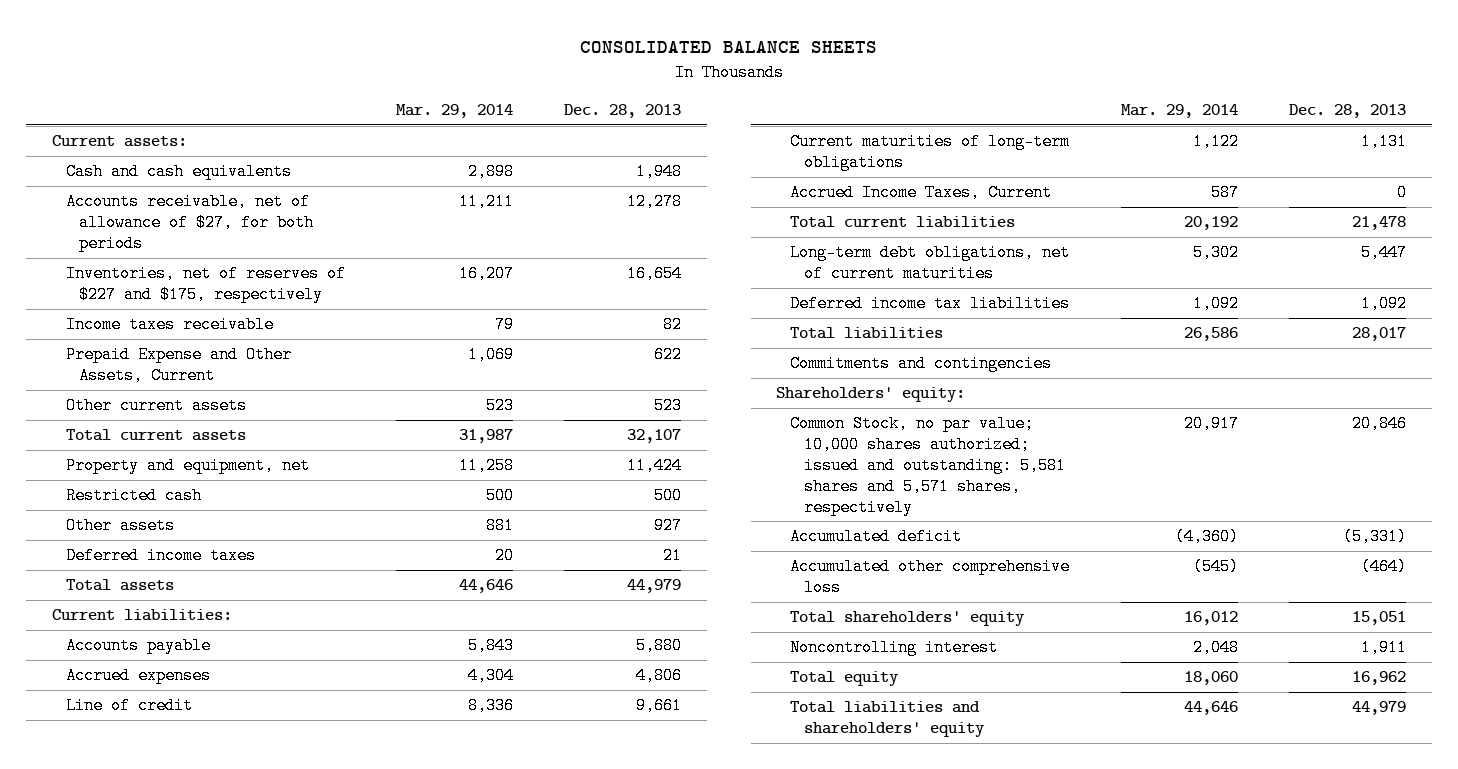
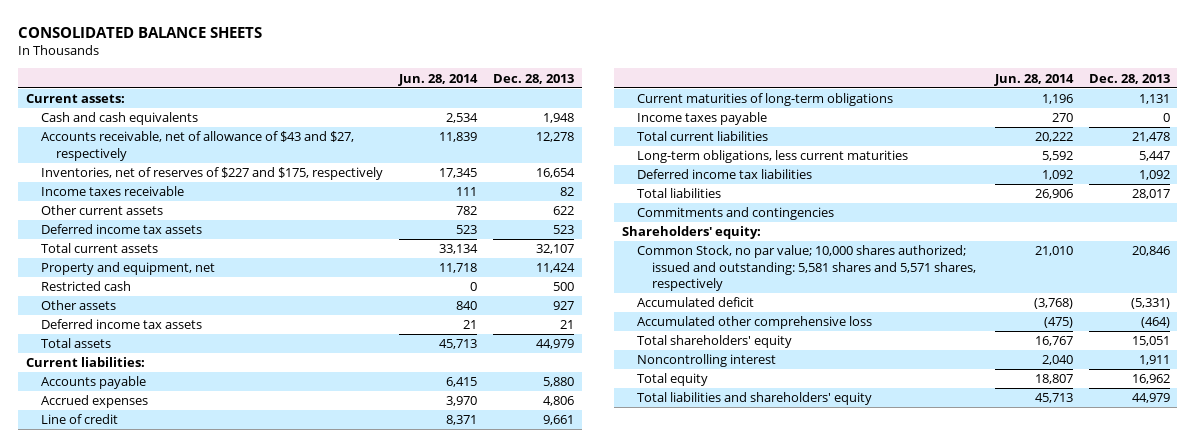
[395,104,513,119] Mar. 29, 2014 -> none
none -> [397,73,478,86] Jun. 28, 2014
[65,193,315,253] Accounts receivable, net of allowance of $27, for both periods -> [41,131,355,161] Accounts receivable, net of allowance of $43 and $27, respectively
[65,346,292,385] Prepaid Expense and Other Assets, Current -> [41,205,164,216] Other current assets
[65,397,247,415] Other current assets -> [41,224,203,235] Deferred income tax assets
[65,547,256,565] Deferred income taxes -> [41,319,203,330] Deferred income tax assets
[790,184,1053,202] Accrued Income Taxes, Current -> [636,112,767,126] Income taxes payable
[790,244,1071,283] Long-term debt obligations, net of current maturities -> [636,150,908,164] Long-term obligations, less current maturities

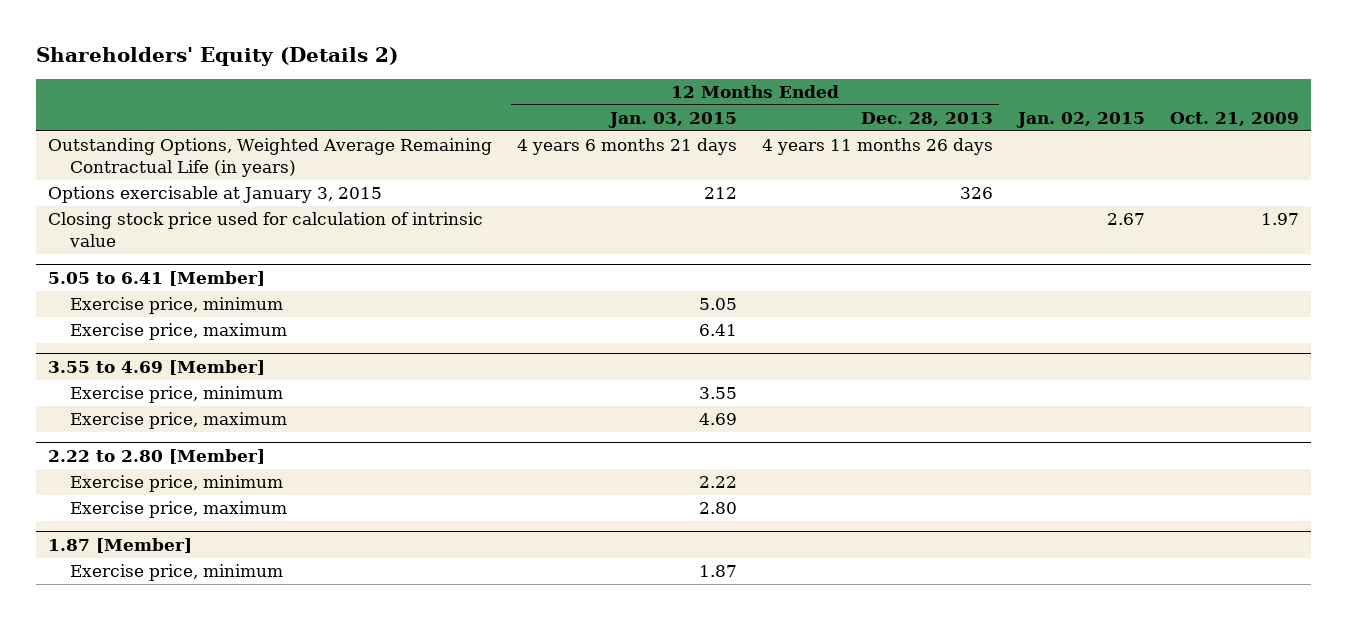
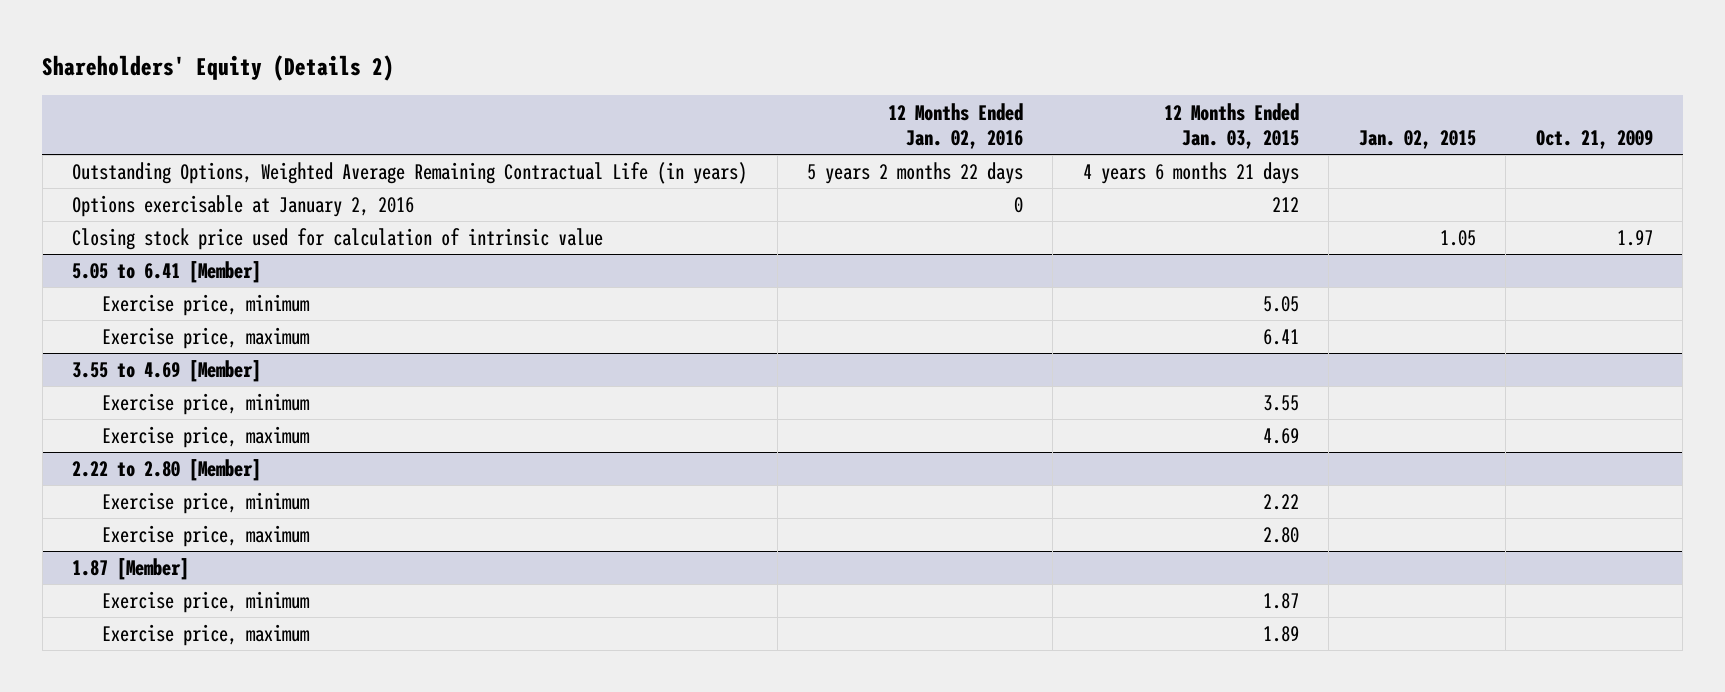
[861,112,994,127] Dec. 28, 2013 -> none
none -> [888,102,1024,149] 12 Months Ended Jan. 02, 2016
[48,186,383,204] Options exercisable at January 3, 2015 -> [72,195,415,218] Options exercisable at January 2, 2016
[1106,213,1145,226] 2.67 -> [1439,230,1476,247] 1.05
none -> [102,624,311,647] Exercise price, maximum

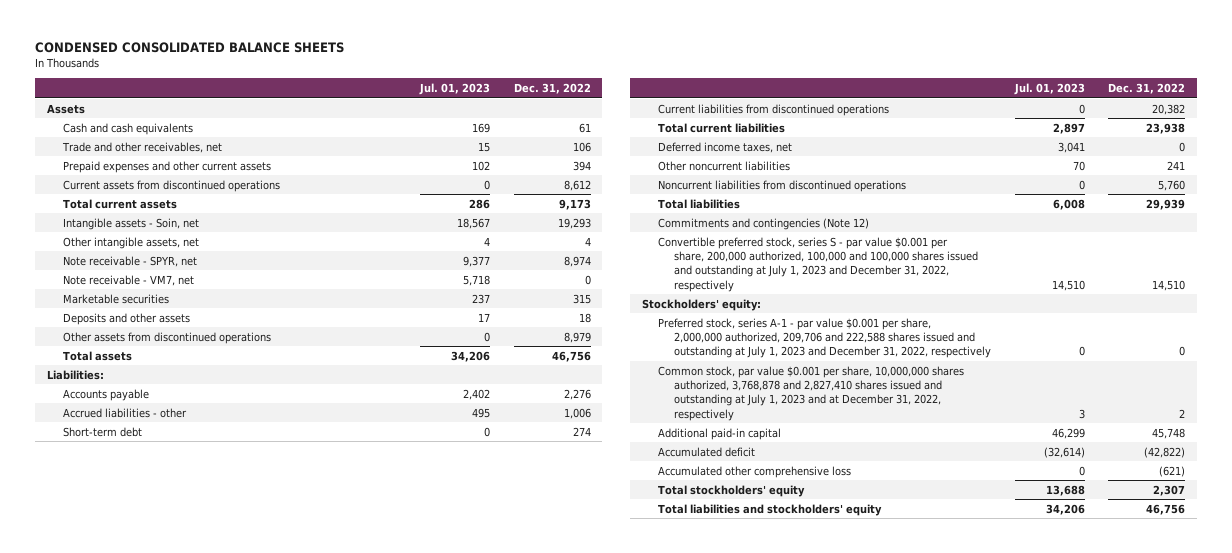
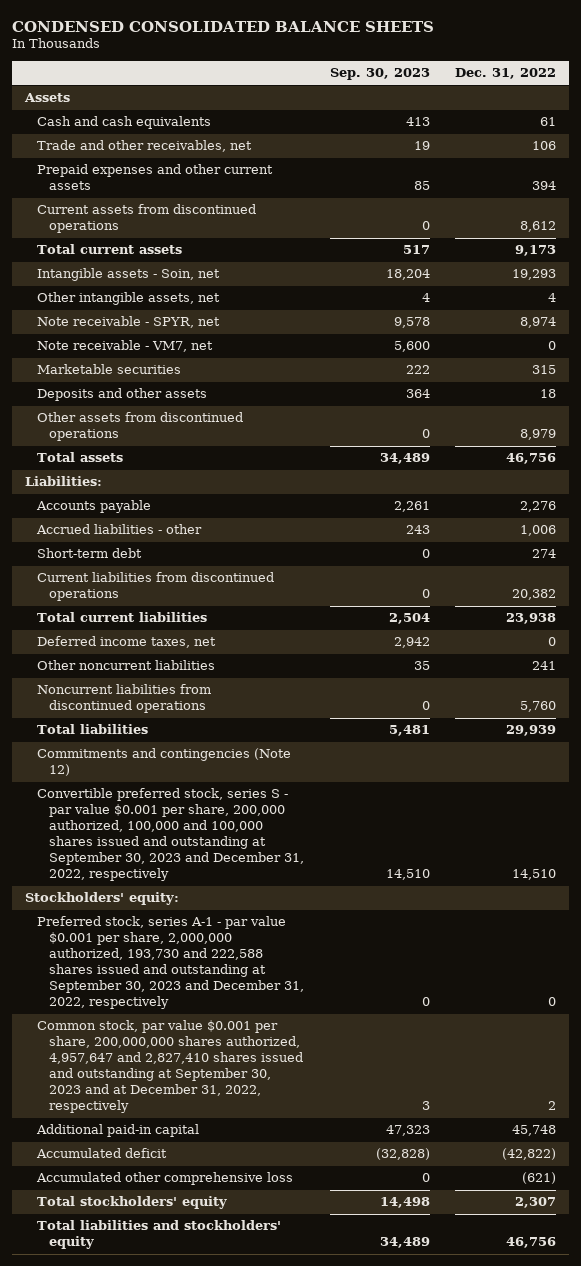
[418,82,490,95] Jul. 01, 2023 -> none
none -> [329,68,430,81] Sep. 30, 2023
[657,236,978,292] Convertible preferred stock, series S - par value $0.001 per share, 200,000 authorized, 100,000 and 100,000 shares issued and outstanding at July 1, 2023 and December 31, 2022, respectively -> [36,788,305,882] Convertible preferred stock, series S - par value $0.001 per share, 200,000 authorized, 100,000 and 100,000 shares issued and outstanding at September 30, 2023 and December 31, 2022, respectively
[657,317,991,359] Preferred stock, series A-1 - par value $0.001 per share, 2,000,000 authorized, 209,706 and 222,588 shares issued and outstanding at July 1, 2023 and December 31, 2022, respectively -> [36,916,305,1010] Preferred stock, series A-1 - par value $0.001 per share, 2,000,000 authorized, 193,730 and 222,588 shares issued and outstanding at September 30, 2023 and December 31, 2022, respectively
[657,365,964,421] Common stock, par value $0.001 per share, 10,000,000 shares authorized, 3,768,878 and 2,827,410 shares issued and outstanding at July 1, 2023 and at December 31, 2022, respectively -> [36,1020,304,1114] Common stock, par value $0.001 per share, 200,000,000 shares authorized, 4,957,647 and 2,827,410 shares issued and outstanding at September 30, 2023 and at December 31, 2022, respectively

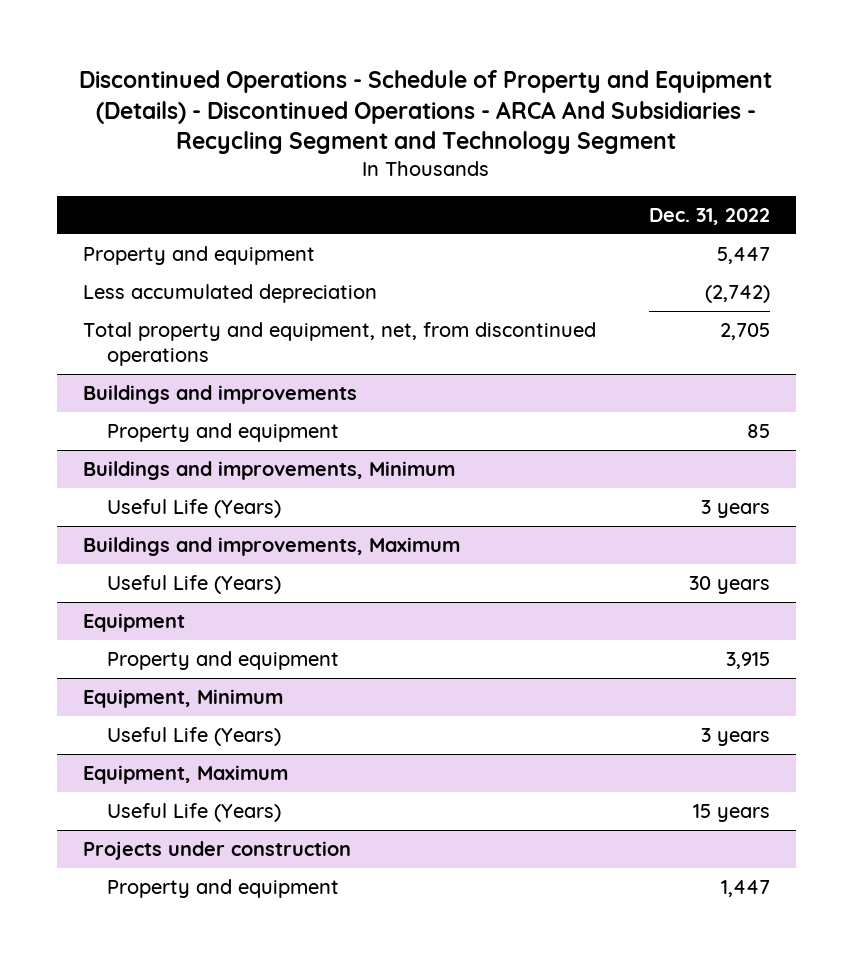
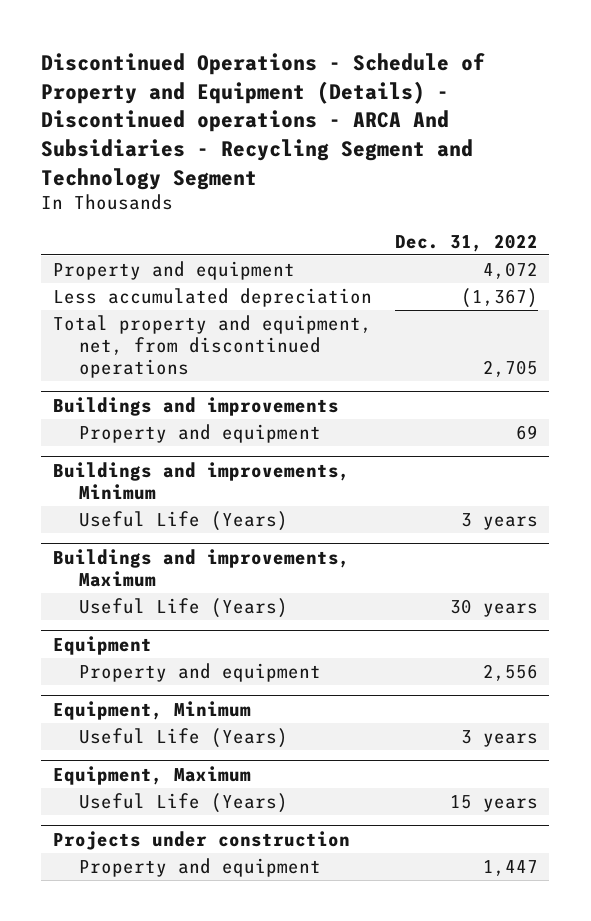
[79,69,773,155] Discontinued Operations - Schedule of Property and Equipment (Details) - Discontinued Operations - ARCA And Subsidiaries - Recycling Segment and Technology Segment -> [41,53,486,190] Discontinued Operations - Schedule of Property and Equipment (Details) - Discontinued operations - ARCA And Subsidiaries - Recycling Segment and Technology Segment
[716,246,770,264] 5,447 -> [482,261,538,279] 4,072
[704,284,770,303] (2,742) -> [460,287,538,308] (1,367)
[746,423,770,438] 85 -> [515,424,538,440] 69
[725,651,770,669] 3,915 -> [482,663,538,681] 2,556

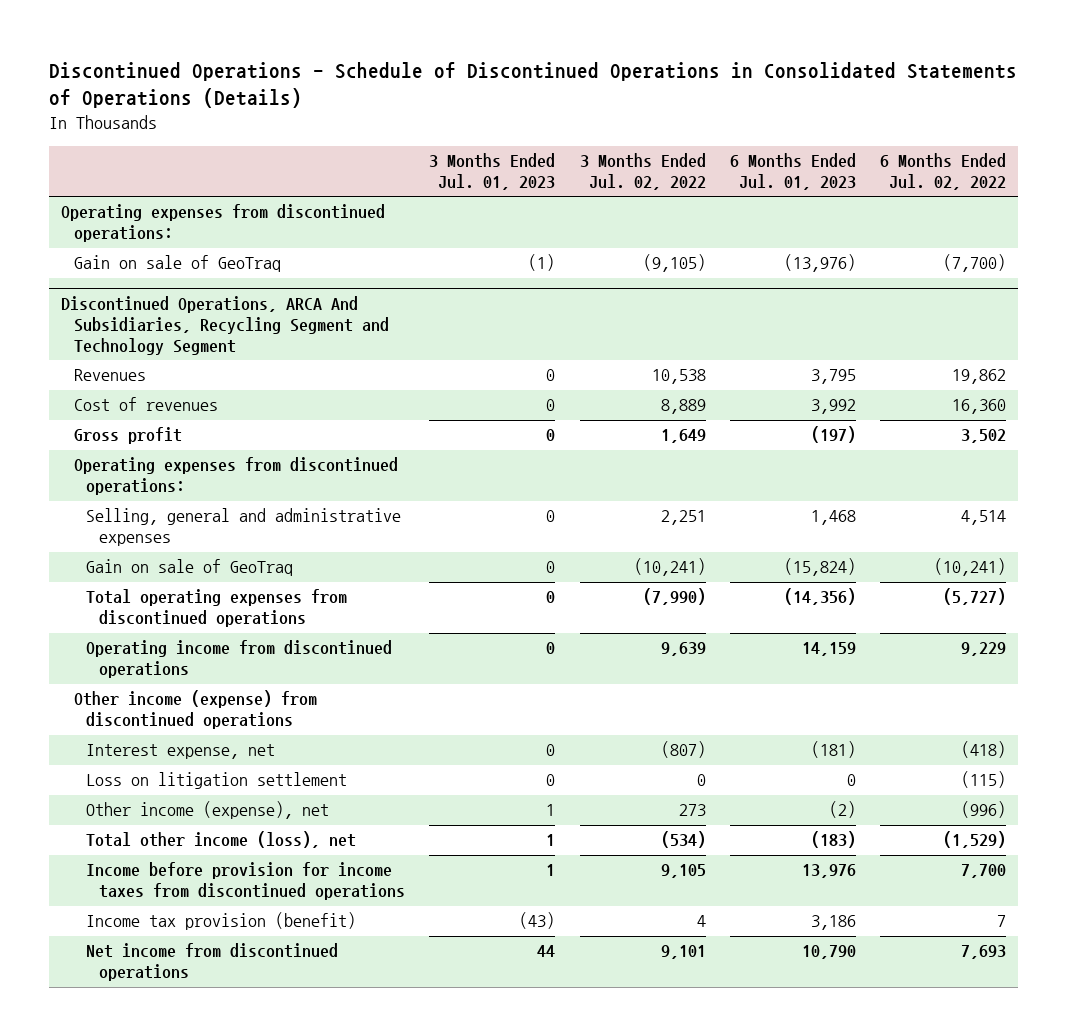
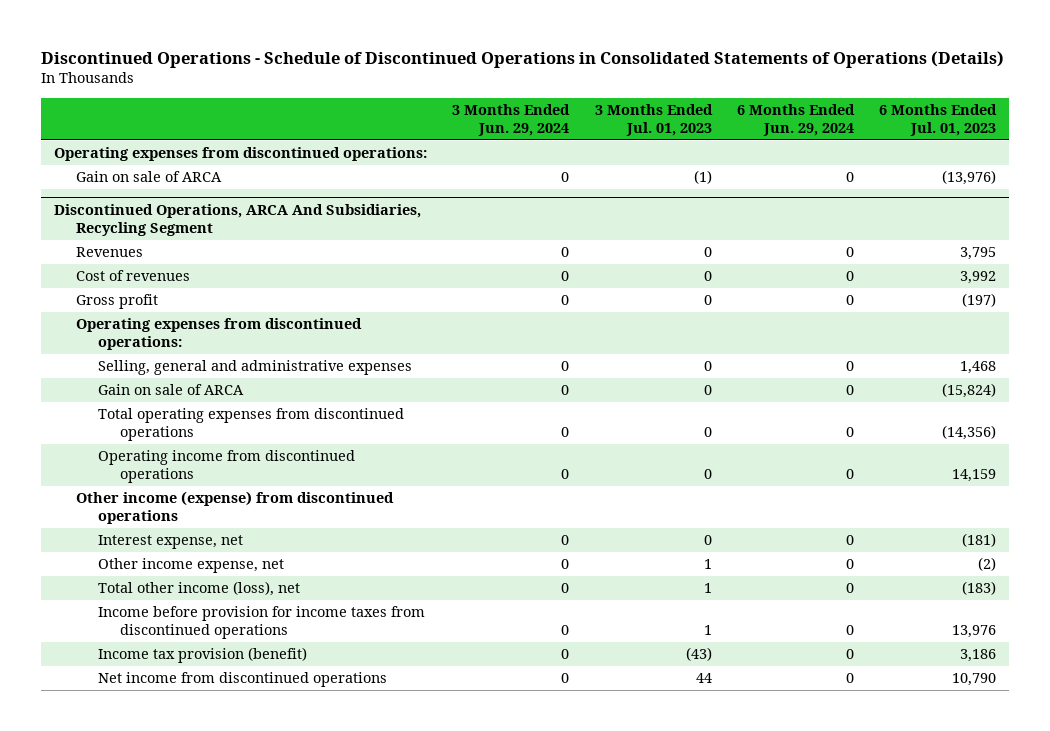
[579,153,706,191] 3 Months Ended Jul. 02, 2022 -> none
[880,153,1007,191] 6 Months Ended Jul. 02, 2022 -> none
none -> [452,103,571,136] 3 Months Ended Jun. 29, 2024
none -> [736,103,855,136] 6 Months Ended Jun. 29, 2024
[73,255,281,273] Gain on sale of GeoTraq -> [76,171,223,183] Gain on sale of ARCA
[61,295,389,355] Discontinued Operations, ARCA And Subsidiaries, Recycling Segment and Technology Segment -> [53,204,421,237] Discontinued Operations, ARCA And Subsidiaries, Recycling Segment
[86,559,294,577] Gain on sale of GeoTraq -> [98,384,245,396] Gain on sale of ARCA
[86,772,348,790] Loss on litigation settlement -> none
[86,801,330,820] Other income (expense), net -> [98,558,285,574] Other income expense, net

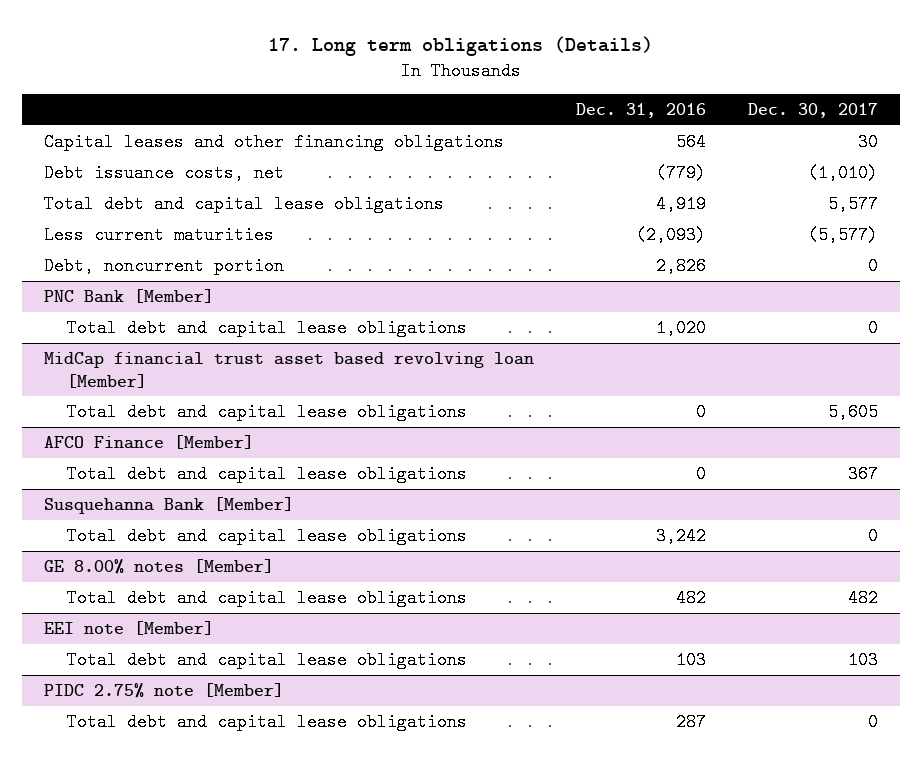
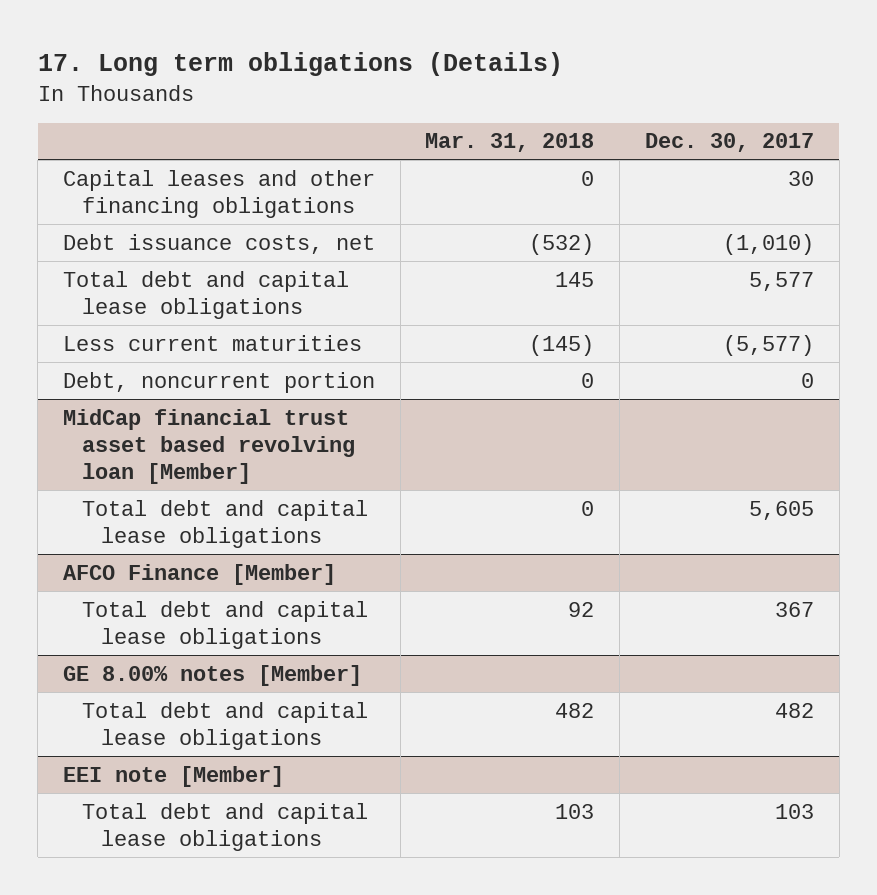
[576,103,707,119] Dec. 31, 2016 -> none
none -> [425,133,595,153] Mar. 31, 2018
[43,288,214,303] PNC Bank [Member] -> none
[67,318,468,337] Total debt and capital lease obligations -> none
[43,496,294,514] Susquehanna Bank [Member] -> none
[67,526,468,545] Total debt and capital lease obligations -> none
[43,682,284,698] PIDC 2.75% note [Member] -> none
[67,712,468,731] Total debt and capital lease obligations -> none

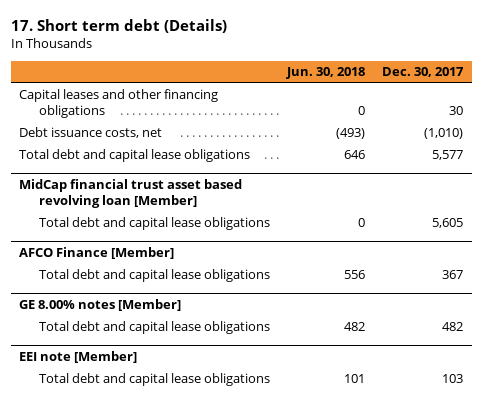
[37,52,563,77] 17. Long term obligations (Details) -> [10,18,227,33] 17. Short term debt (Details)
[425,133,595,153] Mar. 31, 2018 -> none
none -> [286,67,366,80] Jun. 30, 2018
[62,334,362,351] Less current maturities -> none
[62,371,375,393] Debt, noncurrent portion -> none

